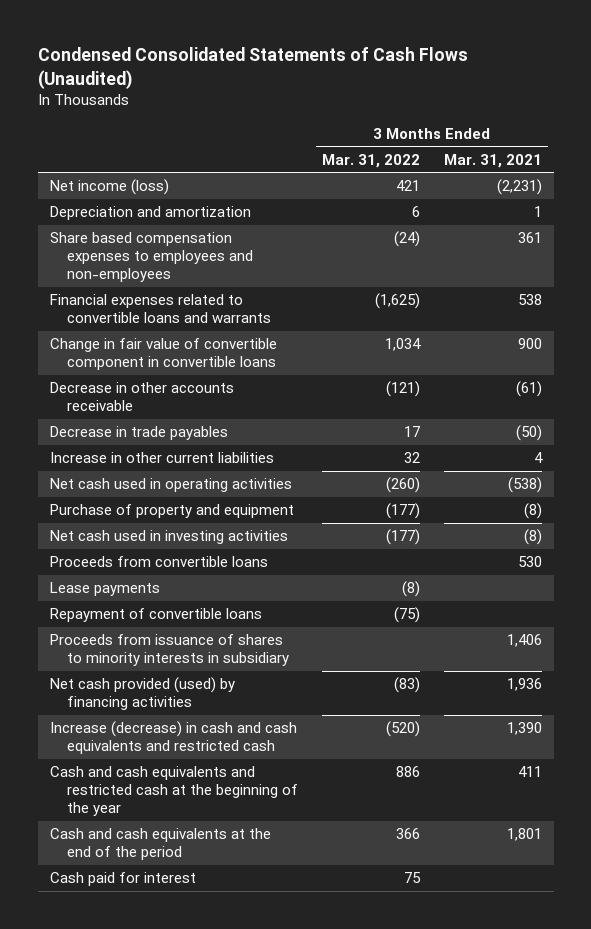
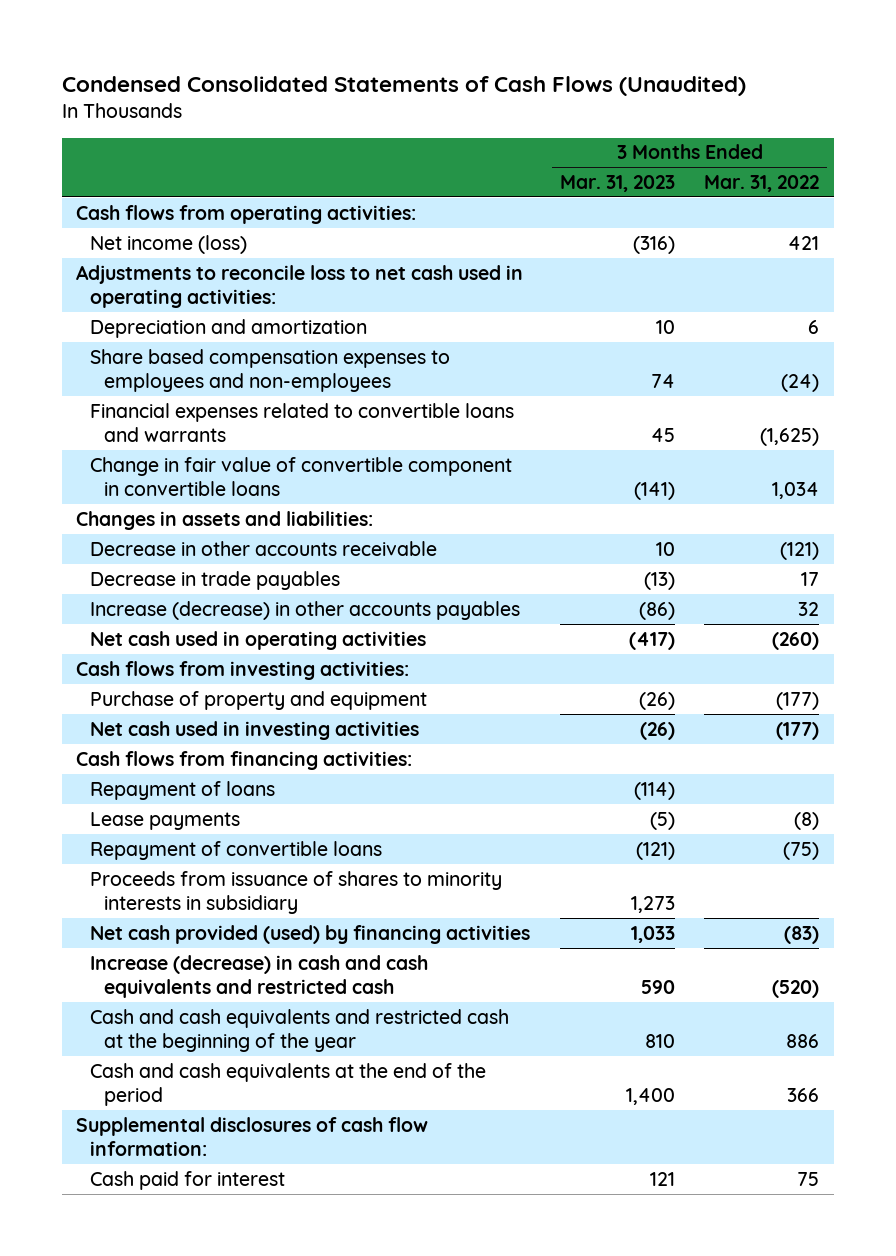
[443,153,542,168] Mar. 31, 2021 -> none
none -> [559,174,675,192] Mar. 31, 2023
none -> [76,204,417,224] Cash flows from operating activities:
none -> [76,264,524,309] Adjustments to reconcile loss to net cash used in operating activities:
none -> [76,510,374,530] Changes in assets and liabilities:
[49,452,274,464] Increase in other current liabilities -> [90,600,521,620] Increase (decrease) in other accounts payables
none -> [76,660,410,680] Cash flows from investing activities:
[49,556,268,568] Proceeds from convertible loans -> none
none -> [76,750,413,770] Cash flows from financing activities:
none -> [90,780,276,800] Repayment of loans
none -> [76,1116,429,1157] Supplemental disclosures of cash flow information:

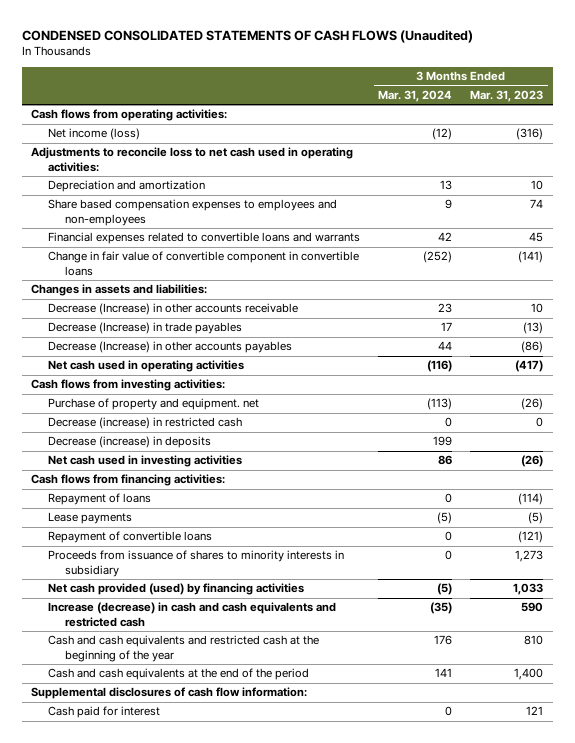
[61,75,746,96] Condensed Consolidated Statements of Cash Flows (Unaudited) -> [22,29,474,43] CONDENSED CONSOLIDATED STATEMENTS OF CASH FLOWS (Unaudited)
[704,174,820,192] Mar. 31, 2022 -> none
none -> [378,89,453,102] Mar. 31, 2024
[90,540,438,556] Decrease in other accounts receivable -> [48,303,299,316] Decrease (Increase) in other accounts receivable
[90,570,341,590] Decrease in trade payables -> [48,322,243,335] Decrease (Increase) in trade payables
[90,600,521,620] Increase (decrease) in other accounts payables -> [48,341,293,354] Decrease (Increase) in other accounts payables
[90,690,428,710] Purchase of property and equipment -> [48,398,260,411] Purchase of property and equipment. net
none -> [48,417,243,430] Decrease (increase) in restricted cash
none -> [48,436,212,449] Decrease (increase) in deposits

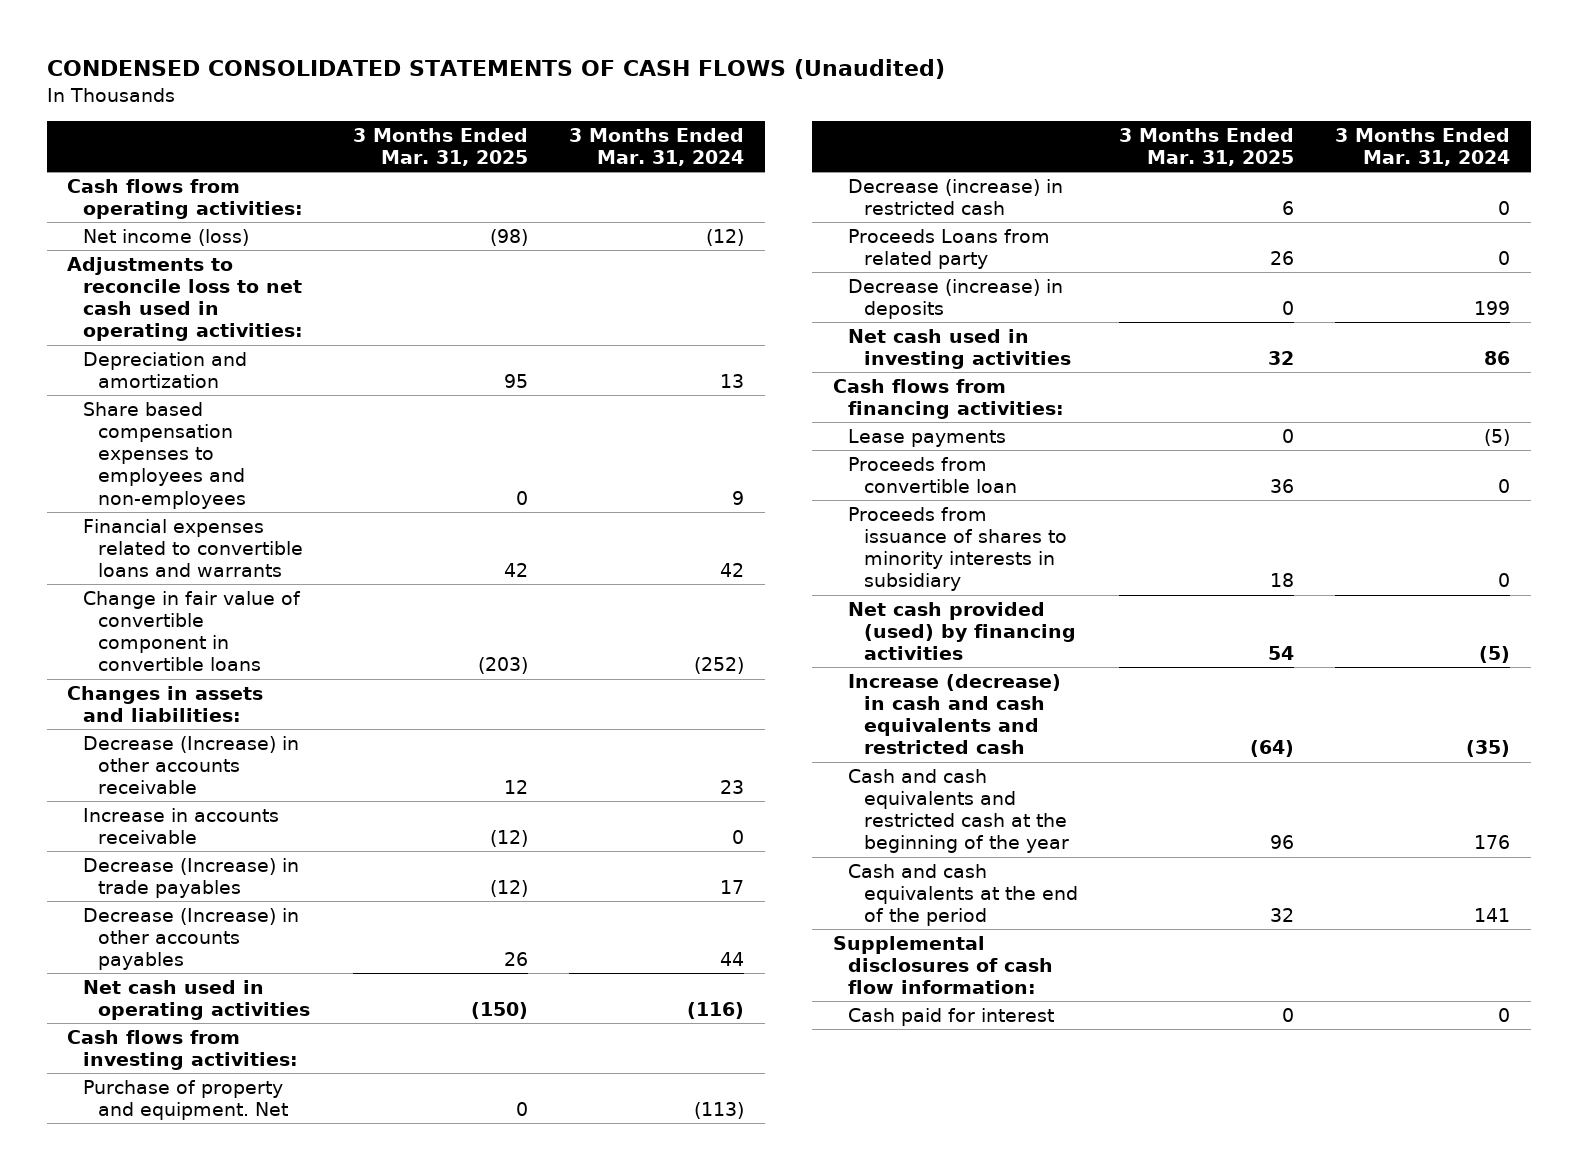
[470,89,544,102] Mar. 31, 2023 -> none
none -> [353,127,529,167] 3 Months Ended Mar. 31, 2025
none -> [82,807,279,845] Increase in accounts receivable
[48,398,260,411] Purchase of property and equipment. net -> [82,1079,289,1121] Purchase of property and equipment. Net
none -> [848,228,1051,270] Proceeds Loans from related party
[48,493,152,506] Repayment of loans -> none
[48,531,213,544] Repayment of convertible loans -> none
none -> [848,456,1017,494] Proceeds from convertible loan

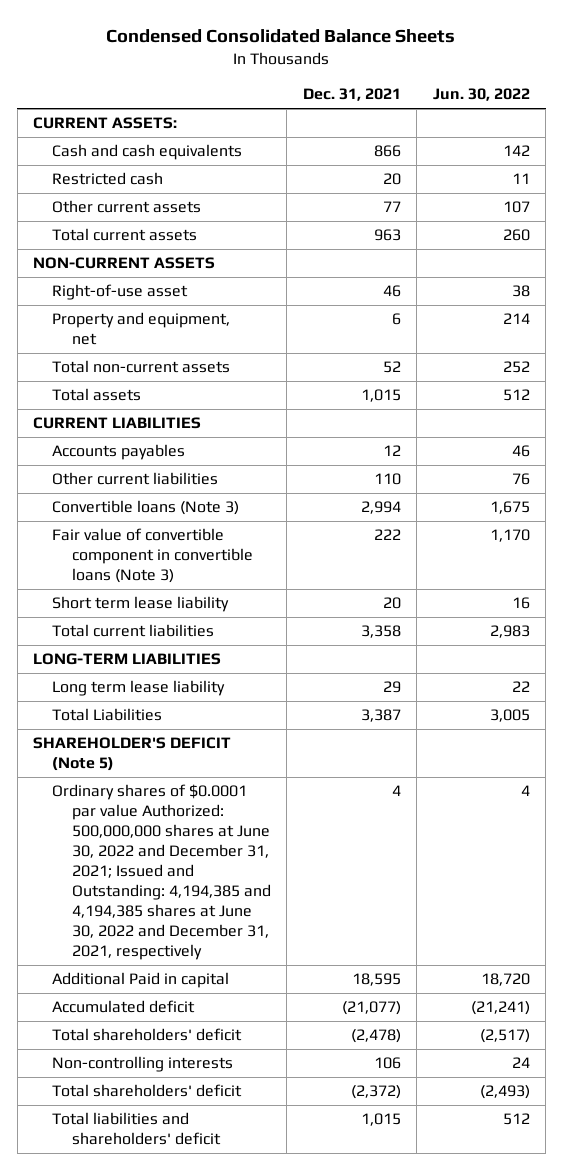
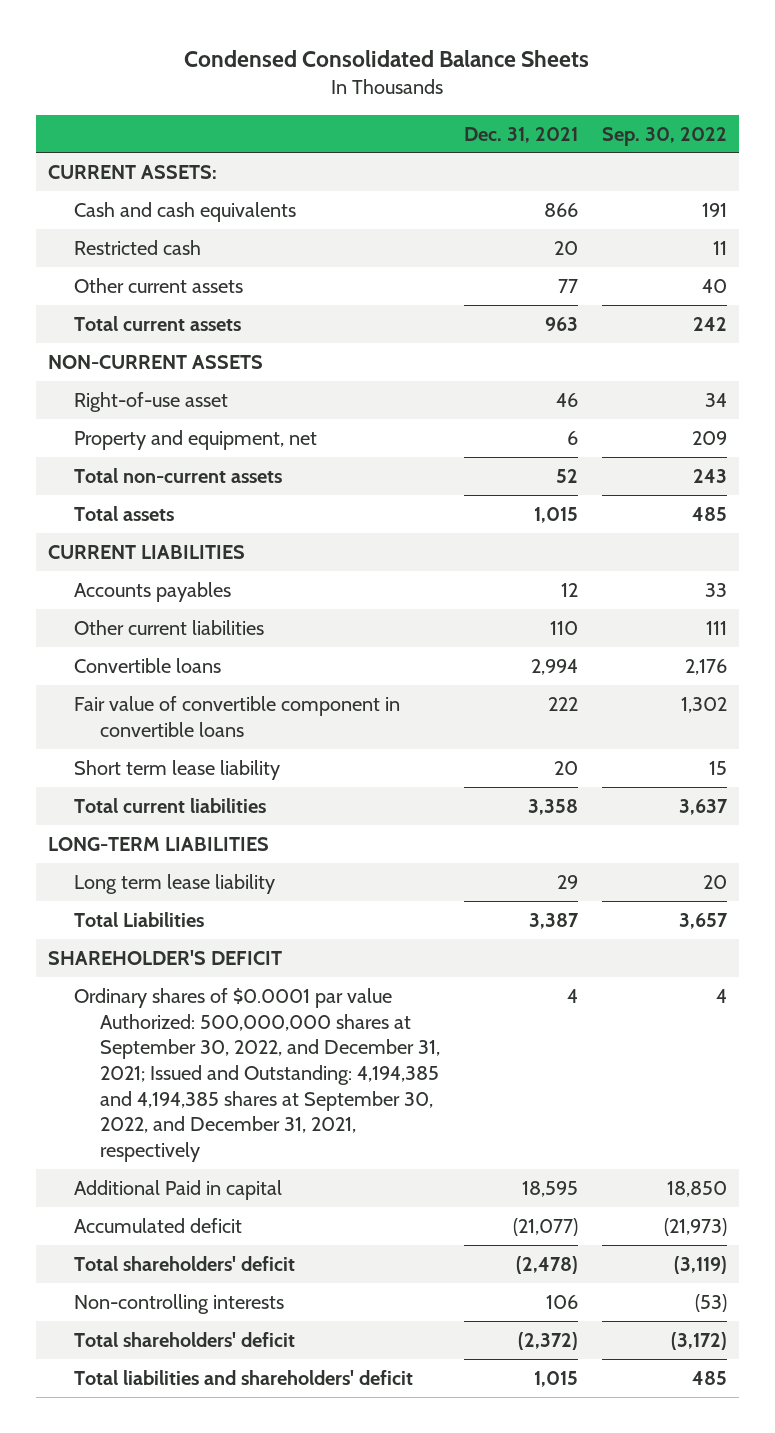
[432,88,530,102] Jun. 30, 2022 -> none
none -> [601,126,727,146] Sep. 30, 2022
[52,500,240,516] Convertible loans (Note 3) -> [74,657,222,673] Convertible loans
[52,528,253,584] Fair value of convertible component in convertible loans (Note 3) -> [74,695,401,737] Fair value of convertible component in convertible loans
[33,737,232,772] SHAREHOLDER'S DEFICIT (Note 5) -> [47,949,282,965] SHAREHOLDER'S DEFICIT
[52,784,271,960] Ordinary shares of $0.0001 par value Authorized: 500,000,000 shares at June 30, 2022 and December 31, 2021; Issued and Outstanding: 4,194,385 and 4,194,385 shares at June 30, 2022 and December 31, 2021, respectively -> [74,987,441,1163] Ordinary shares of $0.0001 par value Authorized: 500,000,000 shares at September 30, 2022, and December 31, 2021; Issued and Outstanding: 4,194,385 and 4,194,385 shares at September 30, 2022, and December 31, 2021, respectively

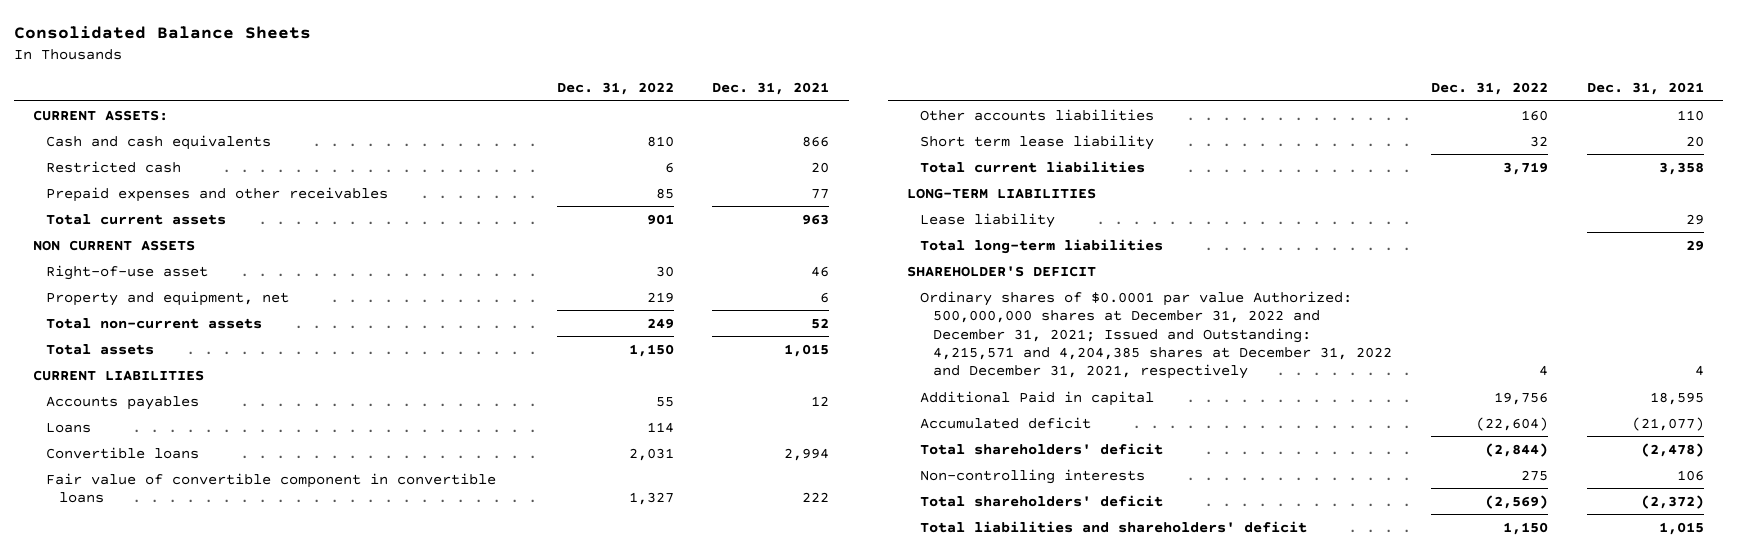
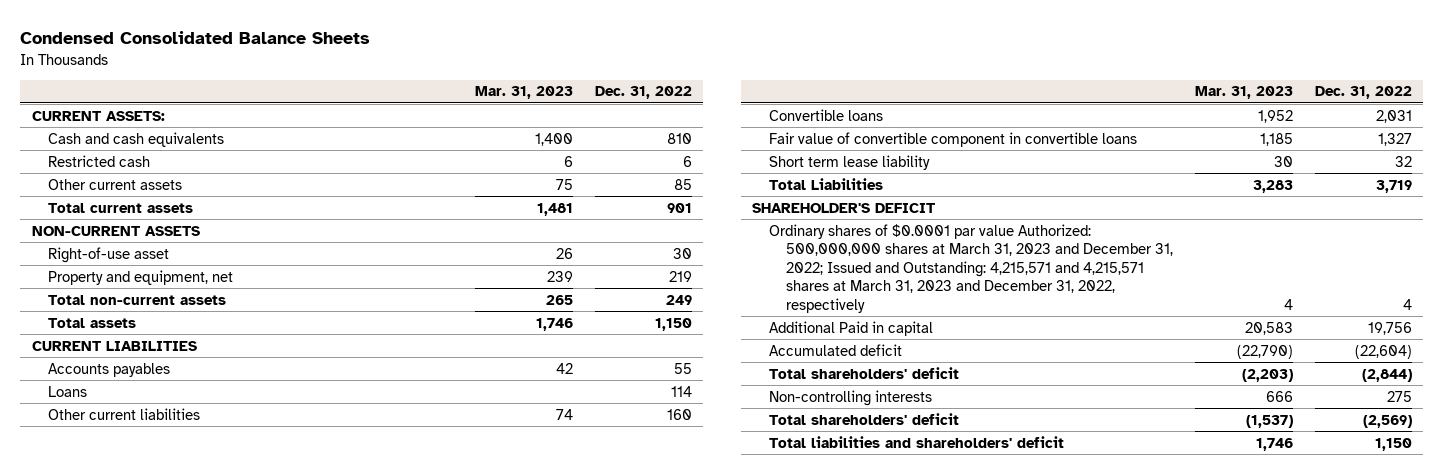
[13,25,311,39] Consolidated Balance Sheets -> [20,31,371,45] Condensed Consolidated Balance Sheets
[712,81,830,95] Dec. 31, 2021 -> none
none -> [474,86,573,100] Mar. 31, 2023
[45,186,388,202] Prepaid expenses and other receivables -> [48,178,183,190] Other current assets
[32,239,195,251] NON CURRENT ASSETS -> [31,225,200,236] NON-CURRENT ASSETS
none -> [48,407,201,420] Other current liabilities
[920,108,1155,121] Other accounts liabilities -> none
[907,187,1097,199] LONG-TERM LIABILITIES -> none
[920,212,1056,228] Lease liability -> none
[920,238,1164,254] Total long-term liabilities -> none
[920,160,1146,173] Total current liabilities -> [768,177,883,190] Total Liabilities
[920,290,1393,380] Ordinary shares of $0.0001 par value Authorized: 500,000,000 shares at December 31, 2022 and December 31, 2021; Issued and Outstanding: 4,215,571 and 4,204,385 shares at December 31, 2022 and December 31, 2021, respectively -> [768,223,1173,313] Ordinary shares of $0.0001 par value Authorized: 500,000,000 shares at March 31, 2023 and December 31, 2022; Issued and Outstanding: 4,215,571 and 4,215,571 shares at March 31, 2023 and December 31, 2022, respectively

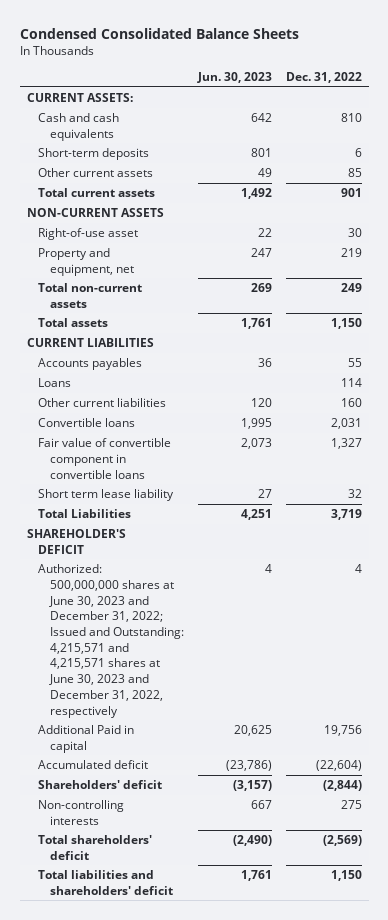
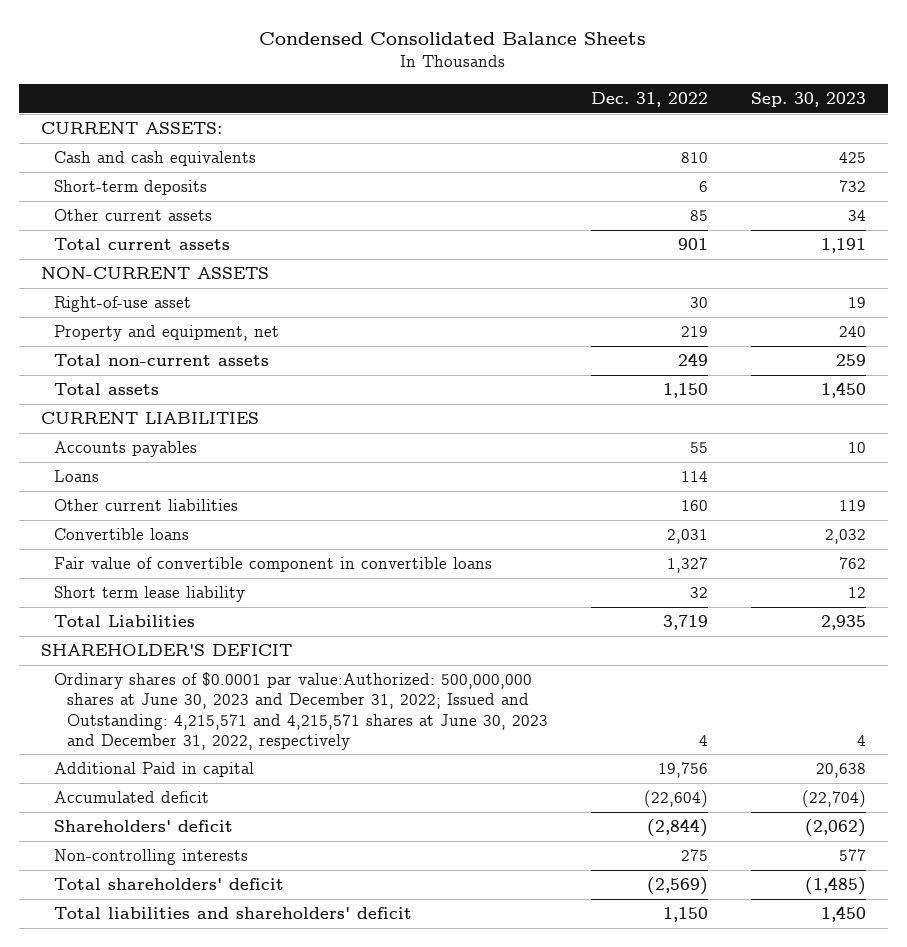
[197,72,273,84] Jun. 30, 2023 -> none
none -> [751,91,867,107] Sep. 30, 2023
[38,564,185,718] Authorized: 500,000,000 shares at June 30, 2023 and December 31, 2022; Issued and Outstanding: 4,215,571 and 4,215,571 shares at June 30, 2023 and December 31, 2022, respectively -> [53,672,548,750] Ordinary shares of $0.0001 par value:Authorized: 500,000,000 shares at June 30, 2023 and December 31, 2022; Issued and Outstanding: 4,215,571 and 4,215,571 shares at June 30, 2023 and December 31, 2022, respectively

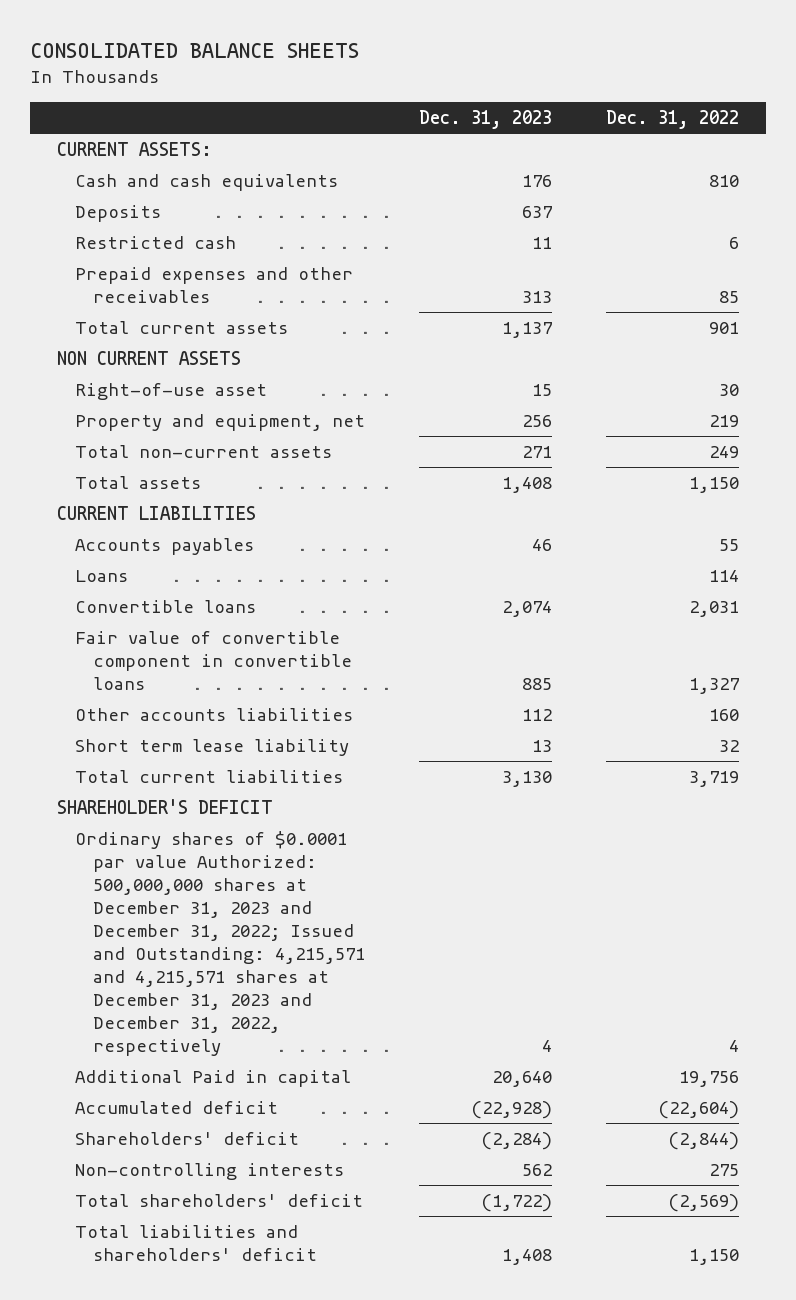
[259,31,647,45] Condensed Consolidated Balance Sheets -> [29,43,359,59] CONSOLIDATED BALANCE SHEETS
[751,91,867,107] Sep. 30, 2023 -> none
none -> [419,109,553,129] Dec. 31, 2023
[53,180,207,196] Short-term deposits -> none
[53,209,212,222] Other current assets -> none
none -> [74,204,161,222] Deposits
none -> [74,235,236,249] Restricted cash
none -> [74,266,353,303] Prepaid expenses and other receivables
[40,267,269,280] NON-CURRENT ASSETS -> [56,350,241,365] NON CURRENT ASSETS
[53,499,238,512] Other current liabilities -> none
none -> [74,707,353,721] Other accounts liabilities
[53,615,195,628] Total Liabilities -> [74,769,343,783] Total current liabilities
[53,672,548,750] Ordinary shares of $0.0001 par value:Authorized: 500,000,000 shares at June 30, 2023 and December 31, 2022; Issued and Outstanding: 4,215,571 and 4,215,571 shares at June 30, 2023 and December 31, 2022, respectively -> [74,830,365,1056] Ordinary shares of $0.0001 par value Authorized: 500,000,000 shares at December 31, 2023 and December 31, 2022; Issued and Outstanding: 4,215,571 and 4,215,571 shares at December 31, 2023 and December 31, 2022, respectively

